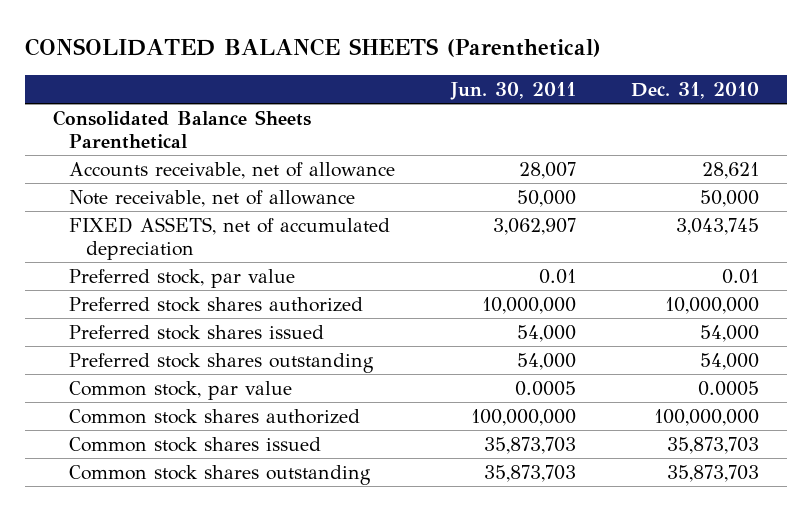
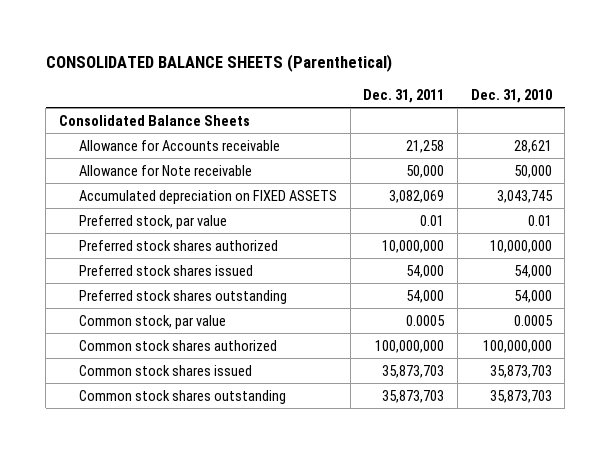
[449,81,576,100] Jun. 30, 2011 -> none
none -> [363,89,445,104] Dec. 31, 2011
[52,109,311,149] Consolidated Balance Sheets Parenthetical -> [58,114,250,126] Consolidated Balance Sheets
[69,161,396,179] Accounts receivable, net of allowance -> [79,139,281,151] Allowance for Accounts receivable
[69,189,356,207] Note receivable, net of allowance -> [79,164,253,176] Allowance for Note receivable
[69,216,391,260] FIXED ASSETS, net of accumulated depreciation -> [79,189,338,204] Accumulated depreciation on FIXED ASSETS

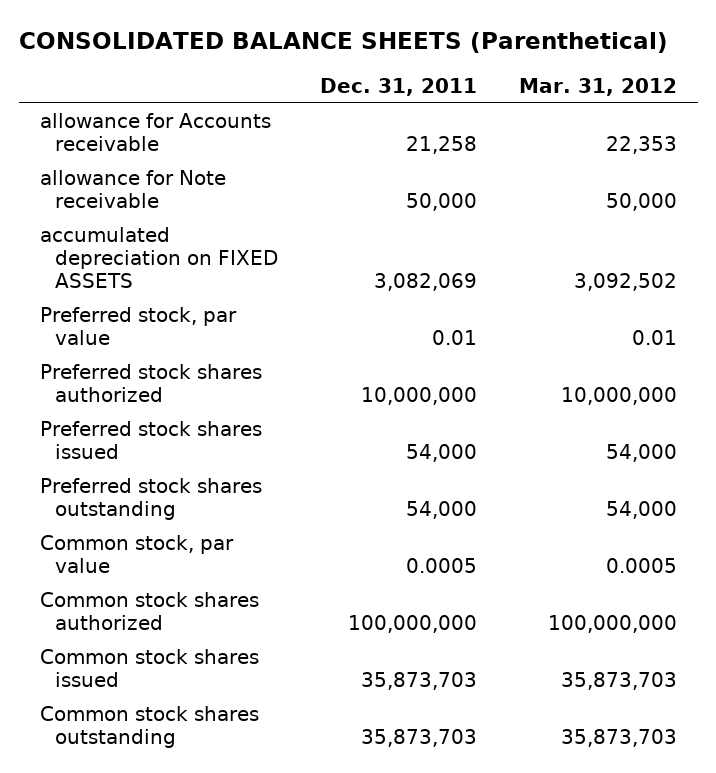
[470,89,552,104] Dec. 31, 2010 -> none
none -> [518,77,677,96] Mar. 31, 2012
[58,114,250,126] Consolidated Balance Sheets -> none
[79,139,281,151] Allowance for Accounts receivable -> [39,113,271,152] allowance for Accounts receivable
[79,164,253,176] Allowance for Note receivable -> [39,170,226,209] allowance for Note receivable
[79,189,338,204] Accumulated depreciation on FIXED ASSETS -> [39,227,278,288] accumulated depreciation on FIXED ASSETS

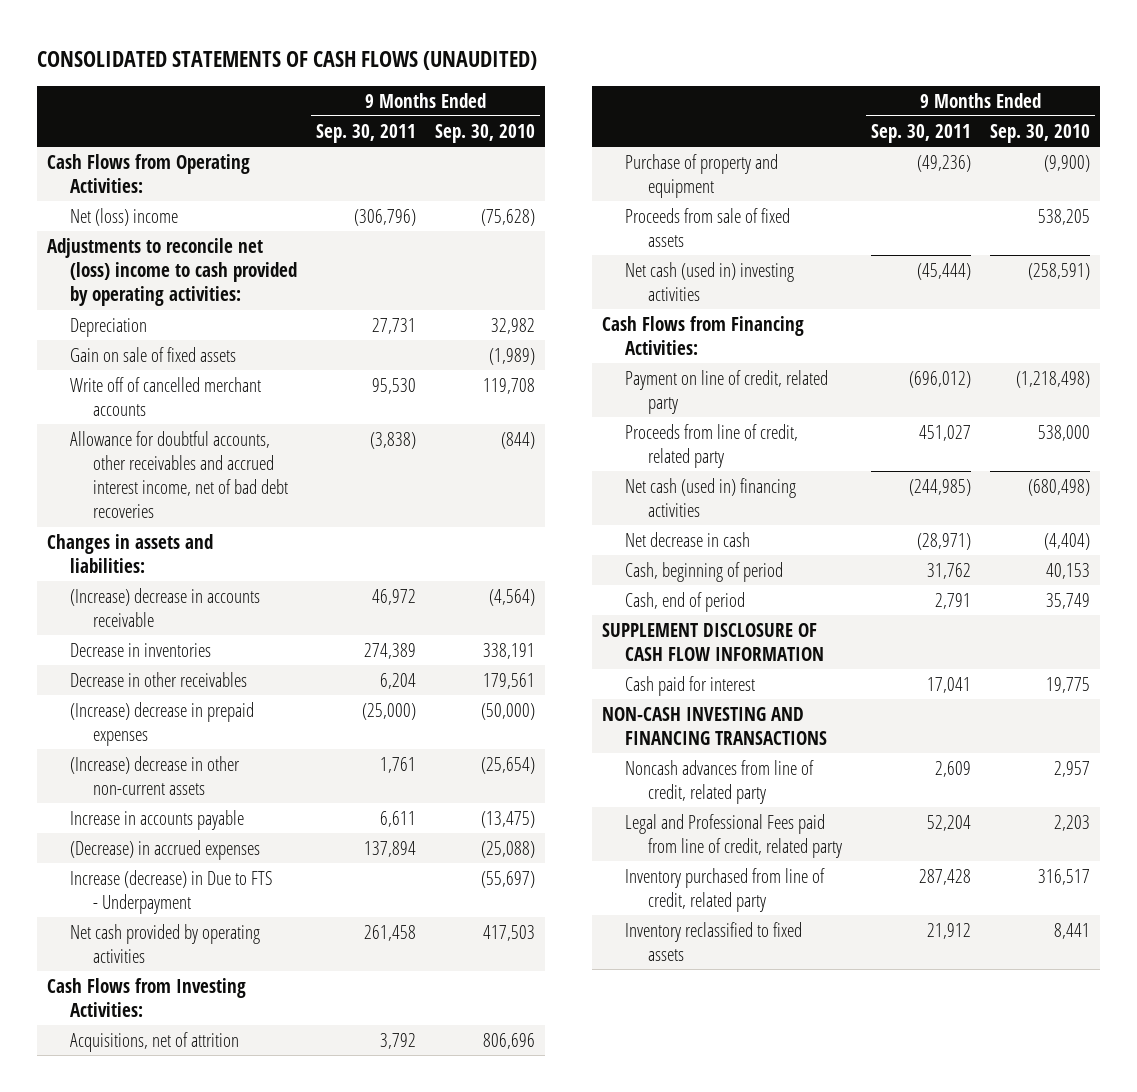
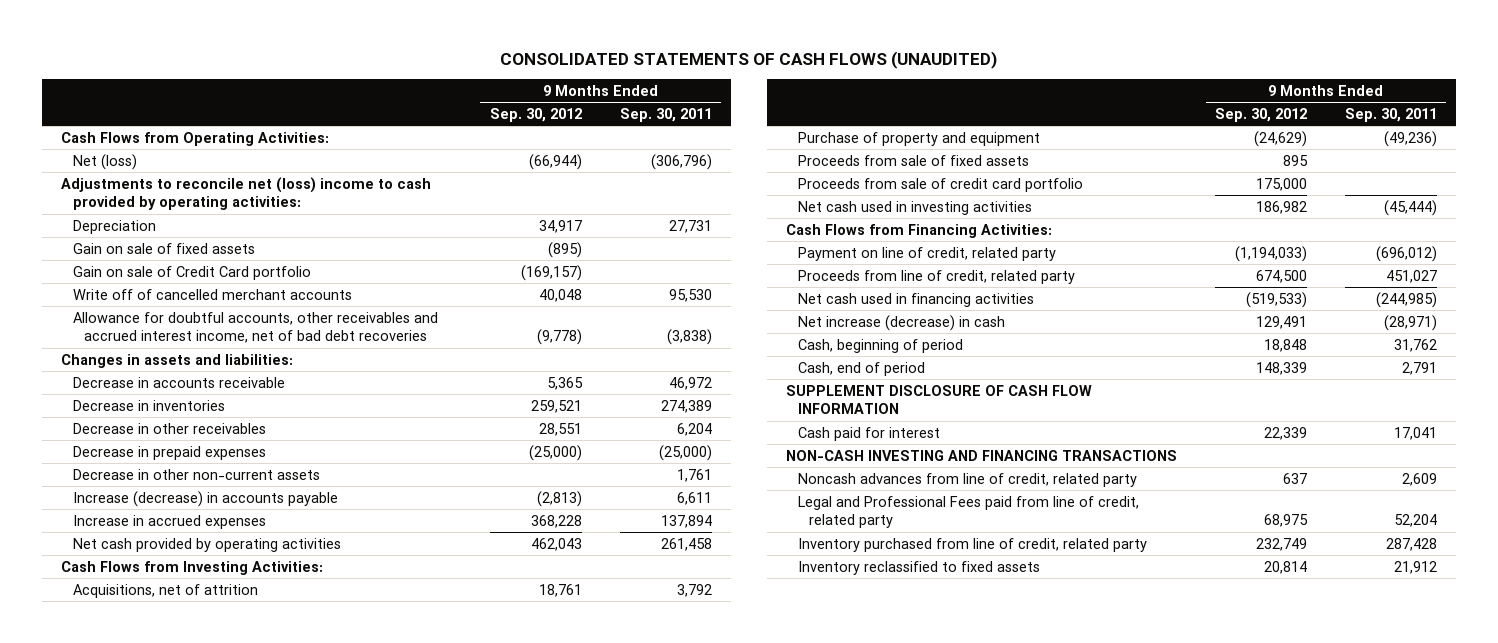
[435,123,536,143] Sep. 30, 2010 -> none
none -> [489,108,582,123] Sep. 30, 2012
[69,207,178,226] Net (loss) income -> [72,153,137,170] Net (loss)
none -> [72,265,311,280] Gain on sale of Credit Card portfolio
[69,587,260,628] (Increase) decrease in accounts receivable -> [72,376,285,388] Decrease in accounts receivable
[69,869,273,915] Increase (decrease) in Due to FTS - Underpayment -> none
[69,701,254,747] (Increase) decrease in prepaid expenses -> [72,445,266,460] Decrease in prepaid expenses
[69,755,240,796] (Increase) decrease in other non-current assets -> [72,468,320,480] Decrease in other non-current assets
[69,809,244,830] Increase in accounts payable -> [72,490,338,507] Increase (decrease) in accounts payable
[69,839,260,860] (Decrease) in accrued expenses -> [72,514,266,529] Increase in accrued expenses
none -> [797,177,1083,192] Proceeds from sale of credit card portfolio
[625,261,795,302] Net cash (used in) investing activities -> [797,200,1032,215] Net cash used in investing activities
[625,477,797,518] Net cash (used in) financing activities -> [797,292,1034,307] Net cash used in financing activities
[625,531,751,547] Net decrease in cash -> [797,314,1005,331] Net increase (decrease) in cash

